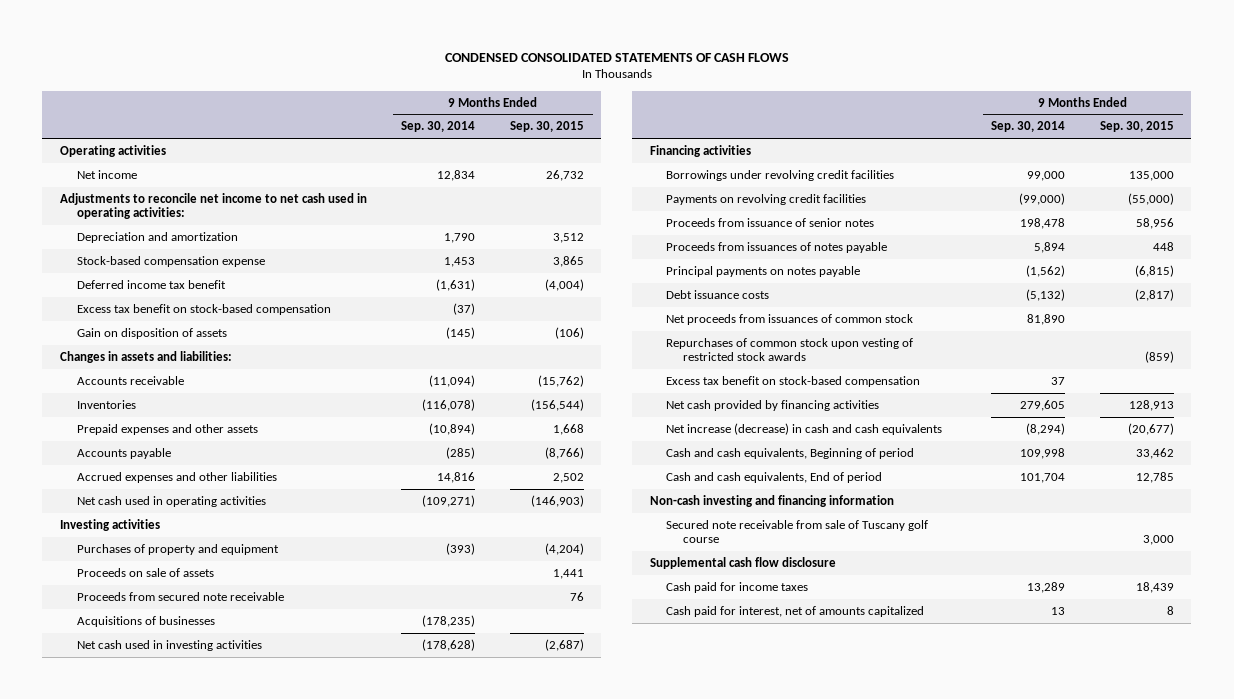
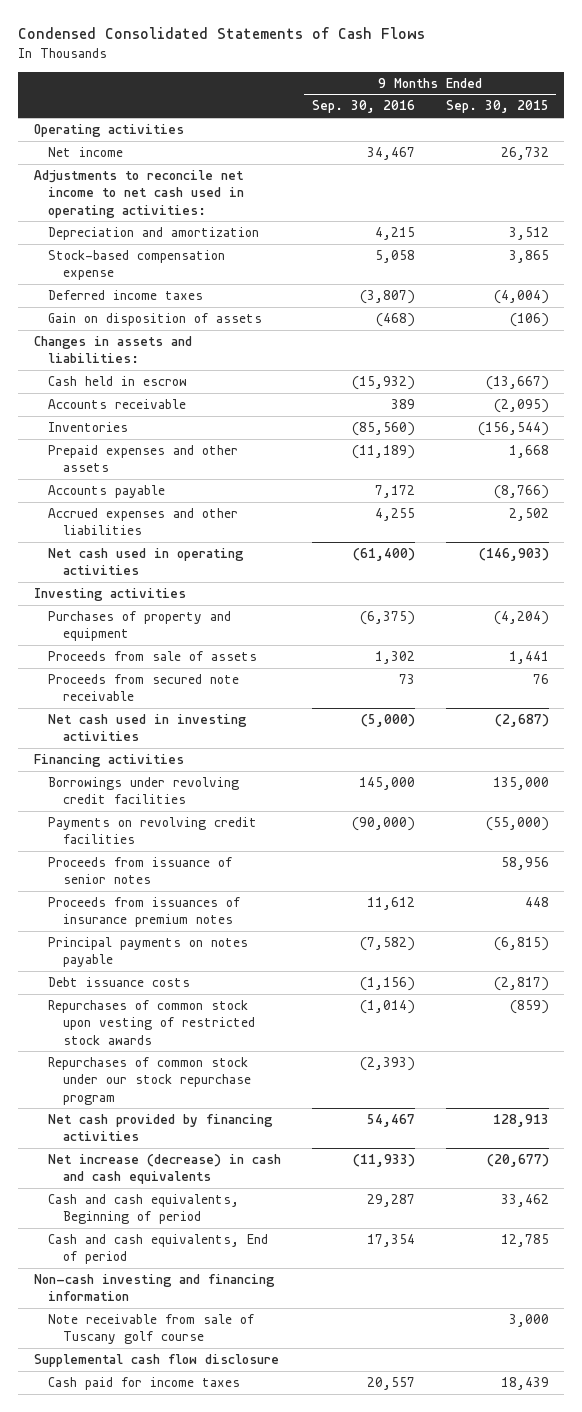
[444,52,789,62] CONDENSED CONSOLIDATED STATEMENTS OF CASH FLOWS -> [18,27,426,40] Condensed Consolidated Statements of Cash Flows
[401,121,476,133] Sep. 30, 2014 -> none
none -> [312,100,416,114] Sep. 30, 2016
[76,303,331,315] Excess tax benefit on stock-based compensation -> none
[76,279,226,289] Deferred income tax benefit -> [48,290,204,301] Deferred income taxes
none -> [48,376,188,387] Cash held in escrow
[538,374,585,387] (15,762) -> [493,399,549,414] (2,095)
[76,567,214,577] Proceeds on sale of assets -> [48,651,258,662] Proceeds from sale of assets
[76,615,215,627] Acquisitions of businesses -> none
[666,241,888,253] Proceeds from issuances of notes payable -> [48,897,241,928] Proceeds from issuances of insurance premium notes
[666,313,914,325] Net proceeds from issuances of common stock -> none
[666,375,921,387] Excess tax benefit on stock-based compensation -> none
none -> [48,1057,252,1105] Repurchases of common stock under our stock repurchase program
[666,519,929,544] Secured note receivable from sale of Tuscany golf course -> [48,1314,255,1345] Note receivable from sale of Tuscany golf course
[666,605,925,617] Cash paid for interest, net of amounts capitalized -> none

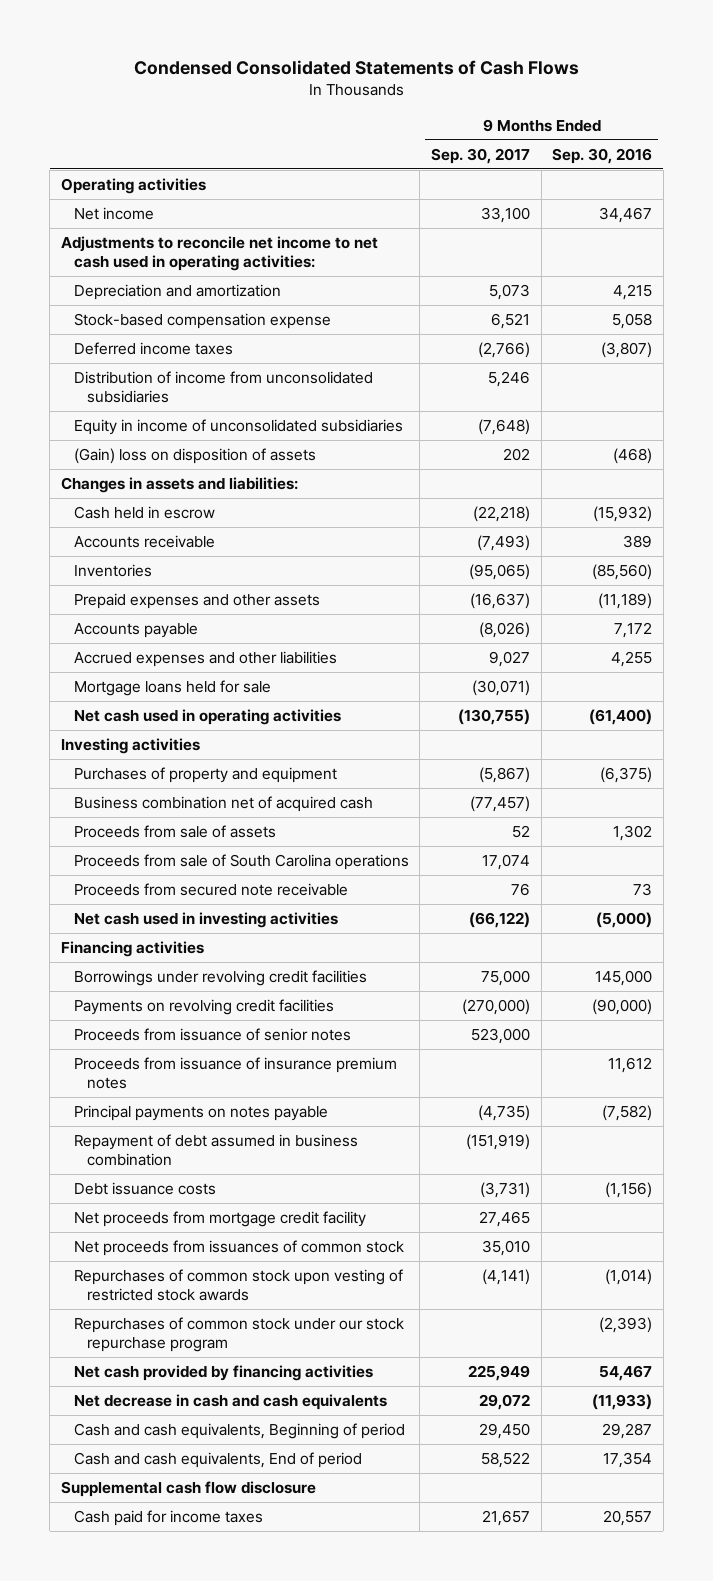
[445,100,549,114] Sep. 30, 2015 -> none
none -> [431,147,531,164] Sep. 30, 2017
none -> [73,371,373,404] Distribution of income from unconsolidated subsidiaries
none -> [73,419,403,436] Equity in income of unconsolidated subsidiaries
[48,313,263,327] Gain on disposition of assets -> [73,448,316,465] (Gain) loss on disposition of assets
none -> [73,680,271,697] Mortgage loans held for sale
none -> [73,796,373,813] Business combination net of acquired cash
none -> [73,854,409,871] Proceeds from sale of South Carolina operations
[48,897,241,928] Proceeds from issuances of insurance premium notes -> [73,1057,397,1090] Proceeds from issuance of insurance premium notes
none -> [73,1134,358,1167] Repayment of debt assumed in business combination
none -> [73,1211,366,1228] Net proceeds from mortgage credit facility
none -> [73,1240,404,1257] Net proceeds from issuances of common stock
[48,1154,282,1185] Net increase (decrease) in cash and cash equivalents -> [73,1394,387,1411] Net decrease in cash and cash equivalents
[33,1274,275,1302] Non-cash investing and financing information -> none
[48,1314,255,1345] Note receivable from sale of Tuscany golf course -> none

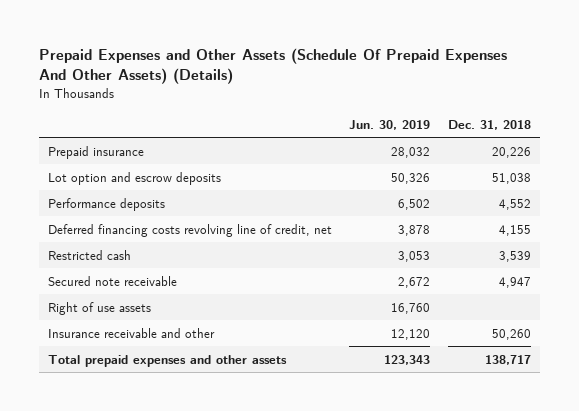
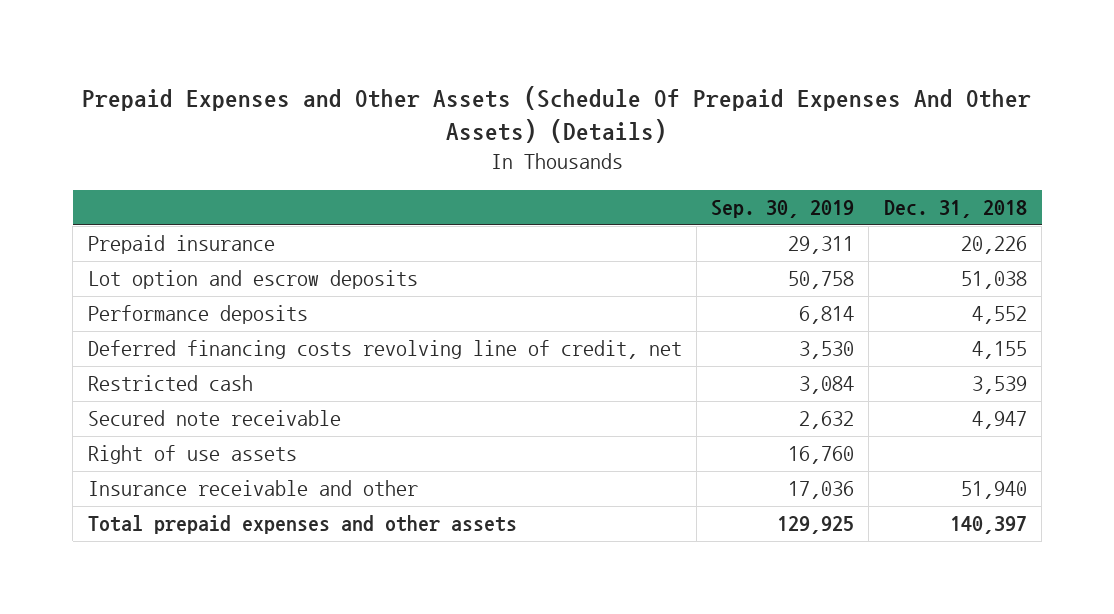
[349,119,431,130] Jun. 30, 2019 -> none
none -> [711,200,855,219] Sep. 30, 2019
[491,328,531,340] 50,260 -> [960,481,1027,500] 51,940
[484,354,531,365] 138,717 -> [949,516,1027,535] 140,397

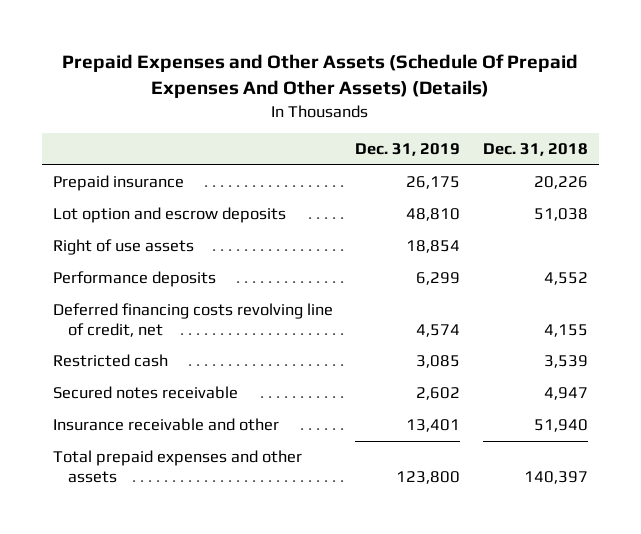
[711,200,855,219] Sep. 30, 2019 -> none
none -> [355,143,461,157] Dec. 31, 2019
[87,445,297,465] Right of use assets -> [53,239,195,256] Right of use assets
[87,410,341,427] Secured note receivable -> [53,386,239,400] Secured notes receivable

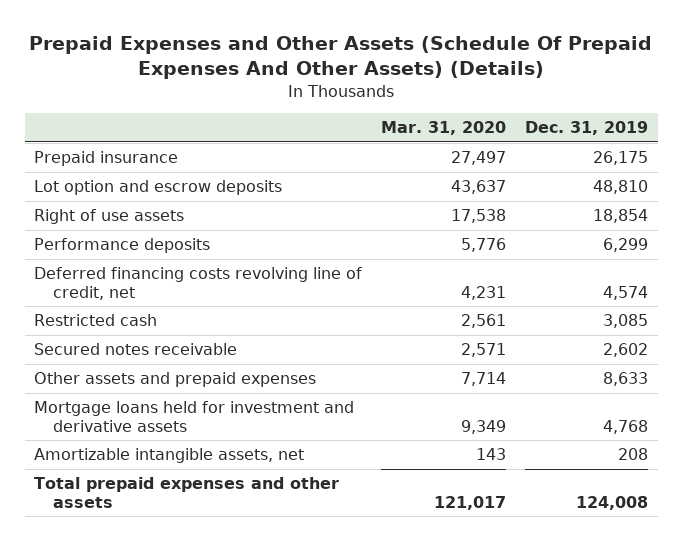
[482,143,588,157] Dec. 31, 2018 -> none
none -> [381,121,507,136] Mar. 31, 2020
[53,418,280,432] Insurance receivable and other -> [34,372,317,388] Other assets and prepaid expenses
[406,419,461,433] 13,401 -> [603,372,649,387] 8,633
none -> [34,401,355,432] Mortgage loans held for investment and derivative assets
none -> [34,448,305,464] Amortizable intangible assets, net
[396,471,461,485] 123,800 -> [576,495,649,510] 124,008

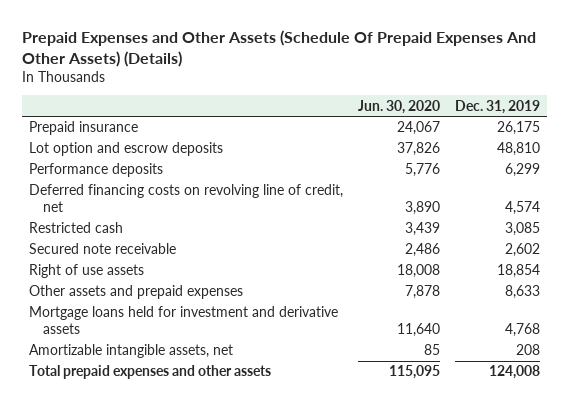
[381,121,507,136] Mar. 31, 2020 -> none
none -> [357,99,440,114] Jun. 30, 2020
[34,267,363,300] Deferred financing costs revolving line of credit, net -> [29,184,344,213] Deferred financing costs on revolving line of credit, net
[34,343,238,356] Secured notes receivable -> [29,243,177,255] Secured note receivable
[34,209,185,225] Right of use assets -> [29,264,145,279] Right of use assets

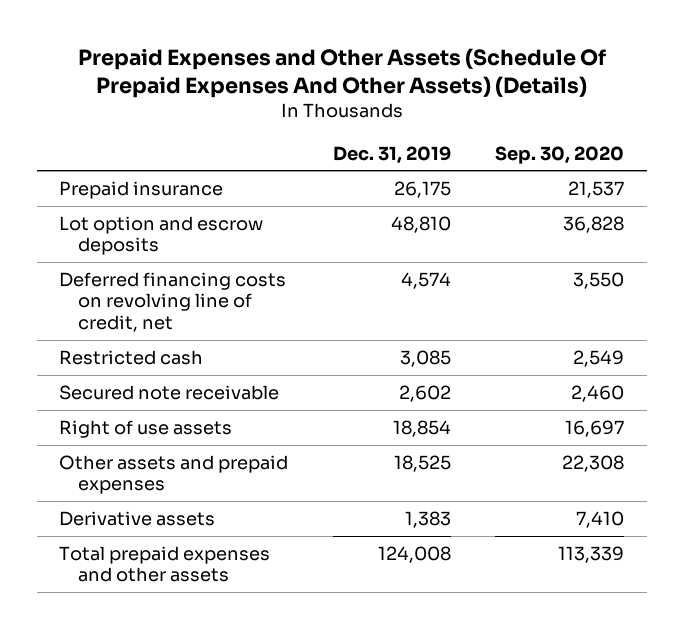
[357,99,440,114] Jun. 30, 2020 -> none
none -> [495,145,625,164] Sep. 30, 2020
[29,163,164,178] Performance deposits -> none
[29,306,339,335] Mortgage loans held for investment and derivative assets -> none
[29,344,234,359] Amortizable intangible assets, net -> none
[504,285,540,300] 8,633 -> [393,455,451,473] 18,525
none -> [58,511,215,527] Derivative assets

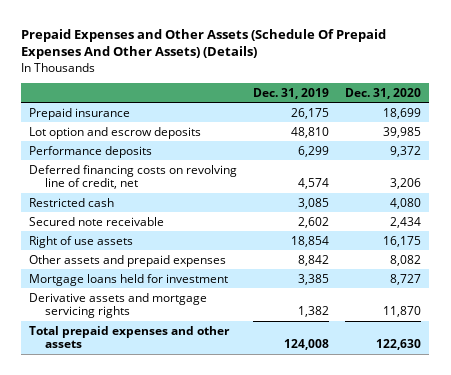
[495,145,625,164] Sep. 30, 2020 -> none
none -> [345,87,422,99] Dec. 31, 2020
none -> [29,145,153,158] Performance deposits
[393,455,451,473] 18,525 -> [298,254,330,266] 8,842
none -> [29,273,229,286] Mortgage loans held for investment
[58,511,215,527] Derivative assets -> [29,292,208,319] Derivative assets and mortgage servicing rights
[404,511,451,529] 1,383 -> [298,306,330,318] 1,382

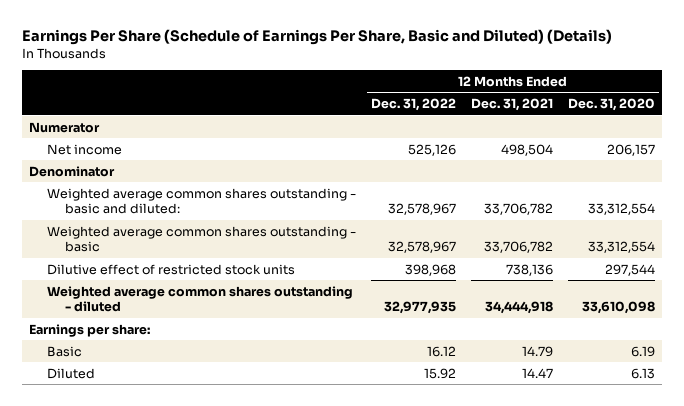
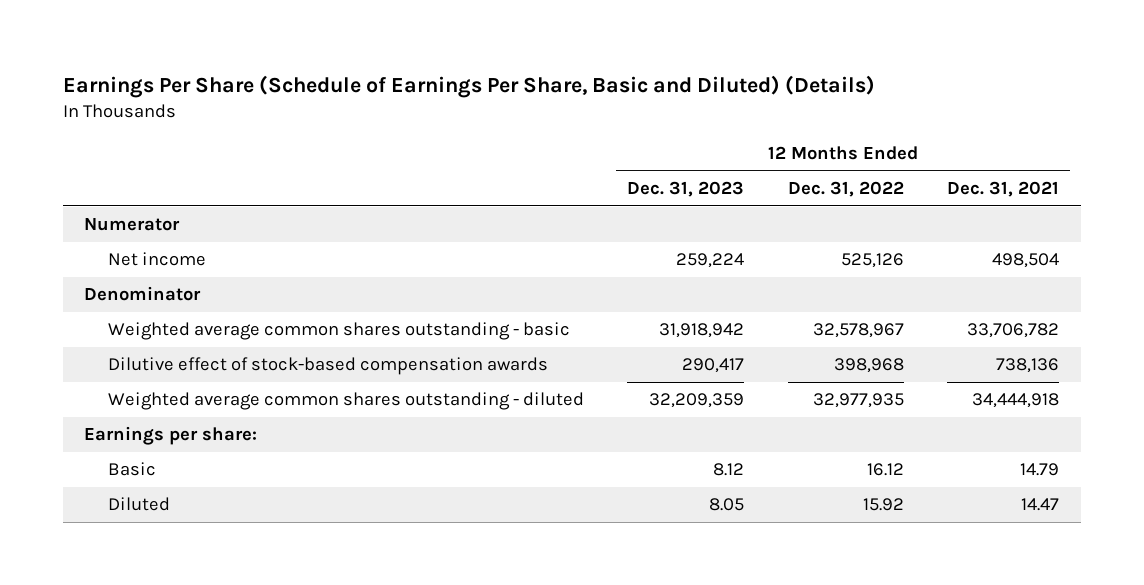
[567,98,655,112] Dec. 31, 2020 -> none
none -> [627,181,745,198] Dec. 31, 2023
[47,187,357,215] Weighted average common shares outstanding - basic and diluted: -> none
[47,263,296,275] Dilutive effect of restricted stock units -> [107,357,548,376] Dilutive effect of stock-based compensation awards

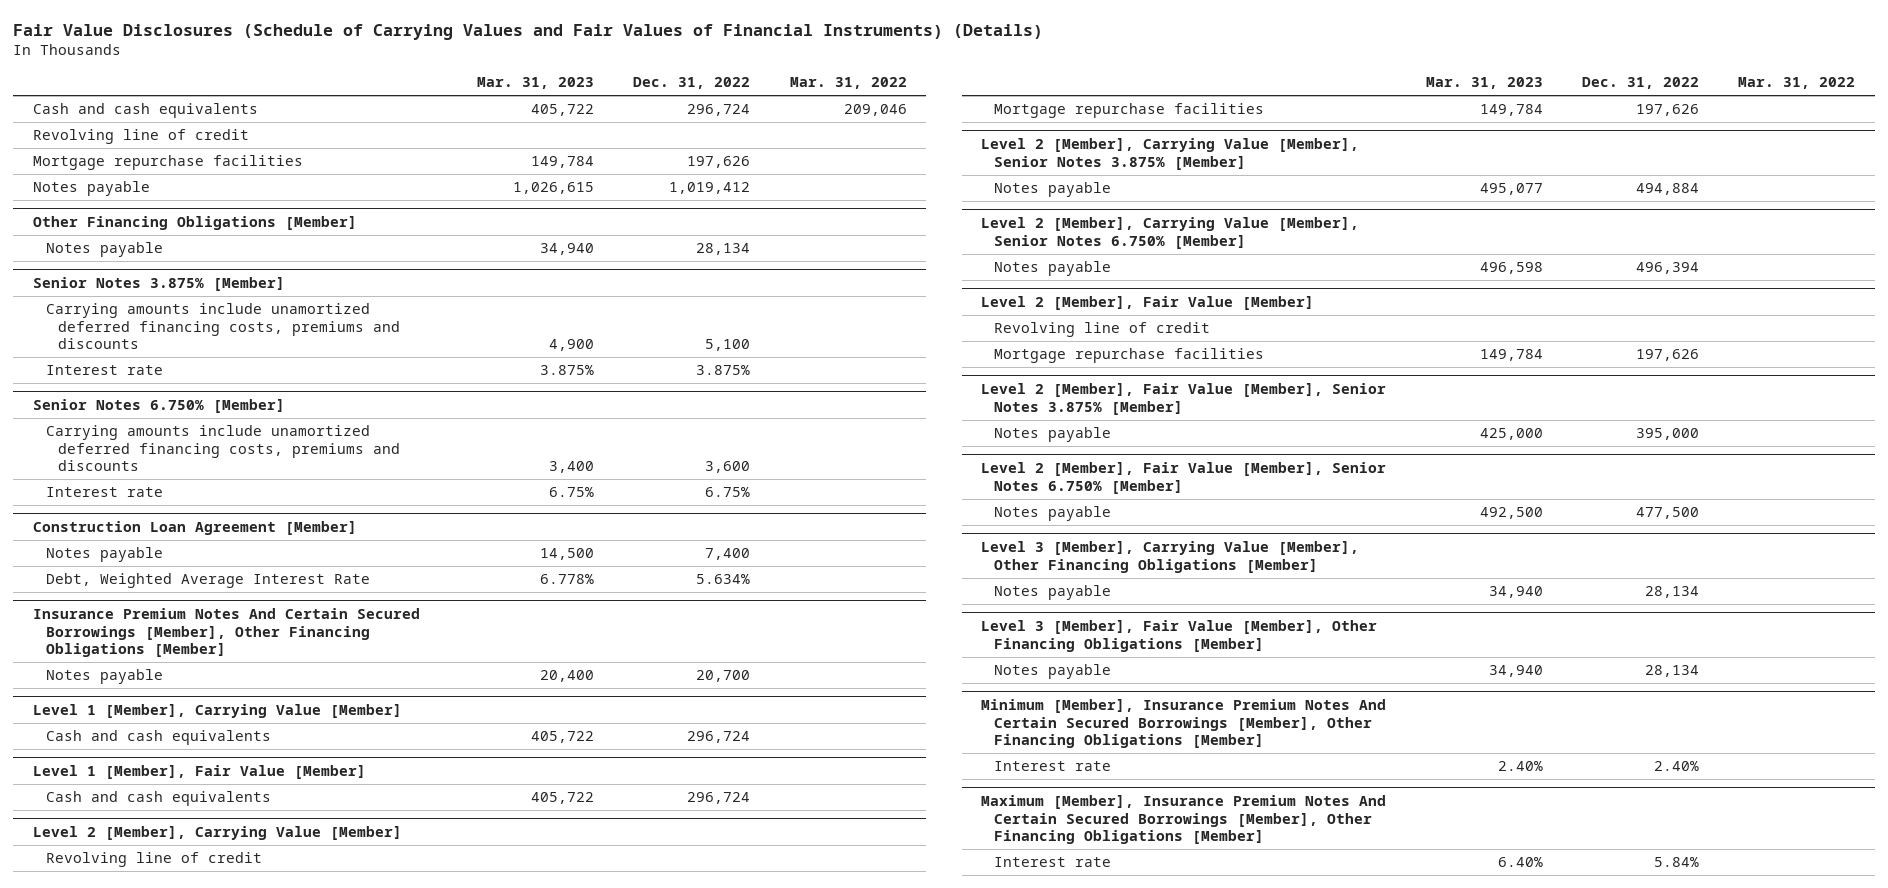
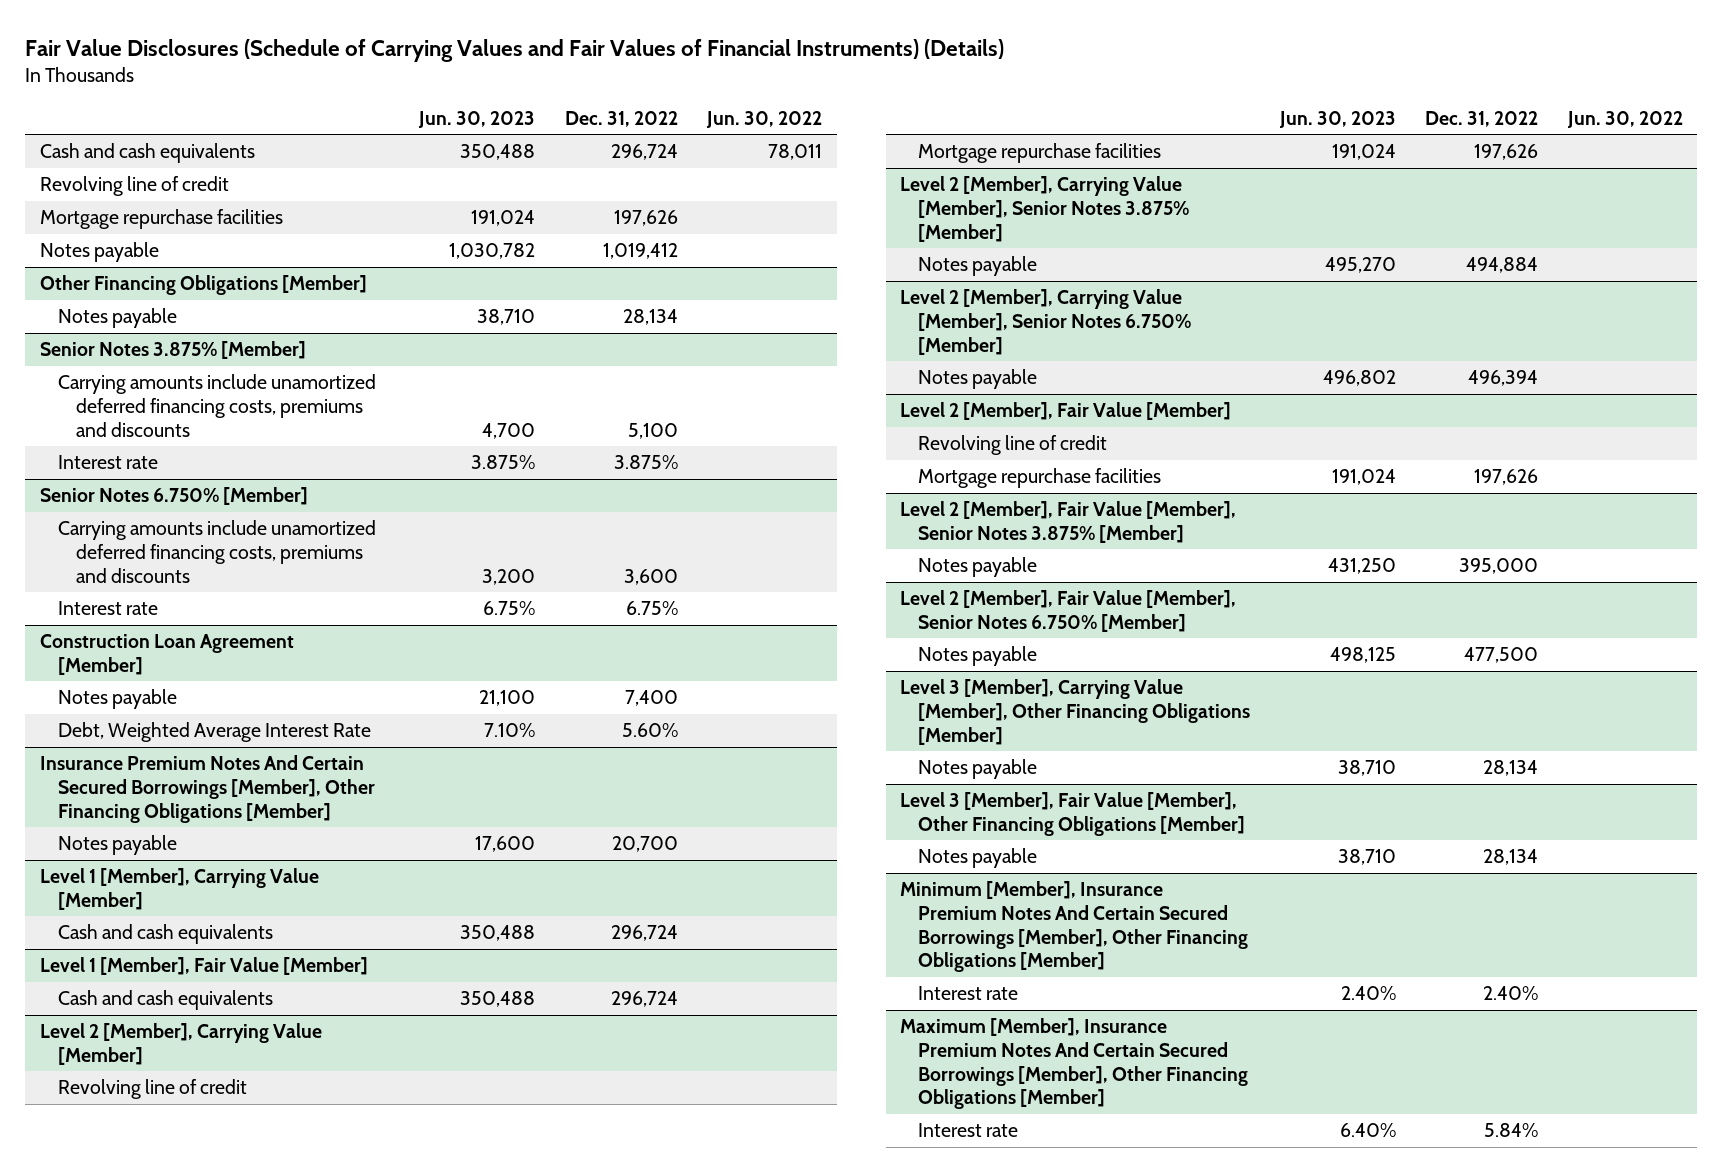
[477,77,595,90] Mar. 31, 2023 -> none
[789,77,907,90] Mar. 31, 2022 -> none
none -> [418,110,536,128] Jun. 30, 2023
none -> [706,110,823,128] Jun. 30, 2022
[696,574,751,585] 5.634% -> [621,723,678,738] 5.60%

